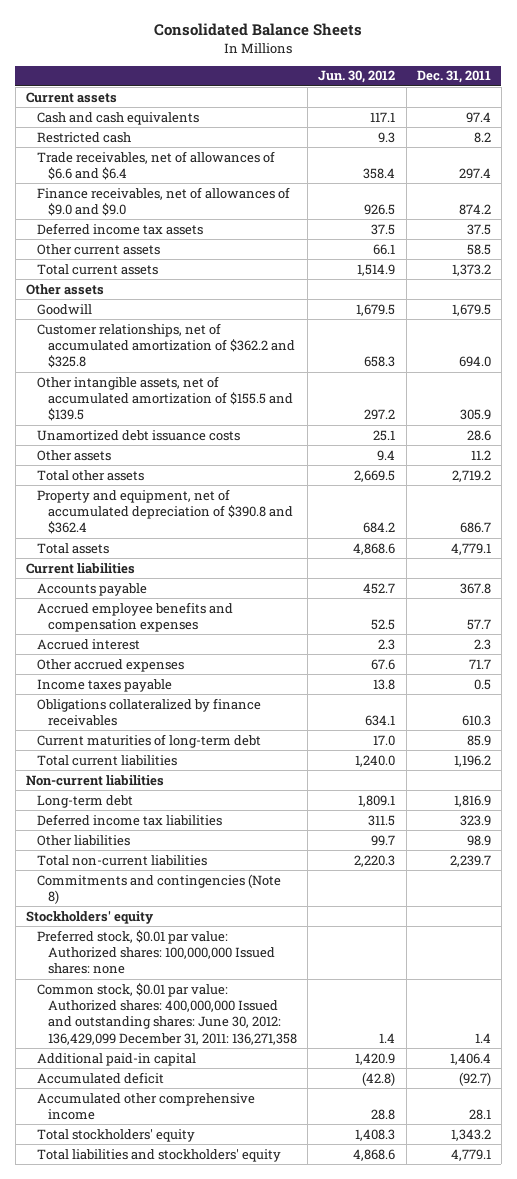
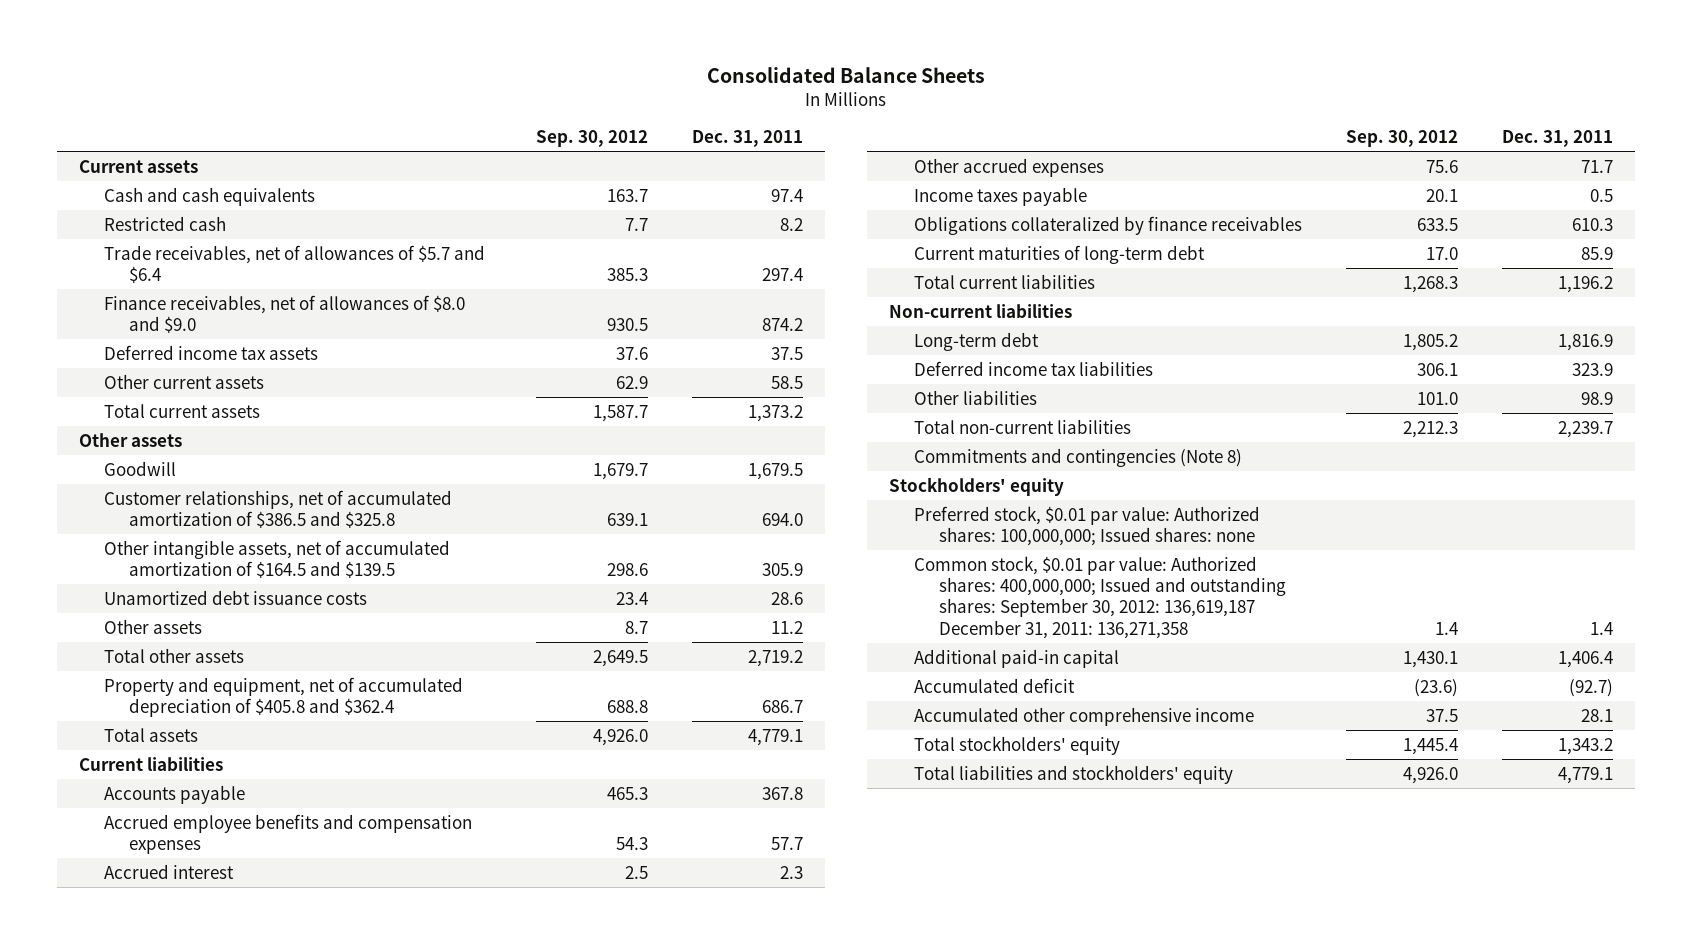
[318,70,396,84] Jun. 30, 2012 -> none
none -> [535,129,648,147] Sep. 30, 2012
[37,150,276,180] Trade receivables, net of allowances of $6.6 and $6.4 -> [103,244,485,283] Trade receivables, net of allowances of $5.7 and $6.4
[37,186,291,216] Finance receivables, net of allowances of $9.0 and $9.0 -> [103,294,465,333] Finance receivables, net of allowances of $8.0 and $9.0
[37,322,296,369] Customer relationships, net of accumulated amortization of $362.2 and $325.8 -> [103,489,452,528] Customer relationships, net of accumulated amortization of $386.5 and $325.8
[37,375,294,422] Other intangible assets, net of accumulated amortization of $155.5 and $139.5 -> [103,539,450,578] Other intangible assets, net of accumulated amortization of $164.5 and $139.5
[37,488,294,535] Property and equipment, net of accumulated depreciation of $390.8 and $362.4 -> [103,676,463,717] Property and equipment, net of accumulated depreciation of $405.8 and $362.4
[37,929,276,975] Preferred stock, $0.01 par value: Authorized shares: 100,000,000 Issued shares: none -> [914,505,1261,546] Preferred stock, $0.01 par value: Authorized shares: 100,000,000; Issued shares: none
[37,982,298,1045] Common stock, $0.01 par value: Authorized shares: 400,000,000 Issued and outstanding shares: June 30, 2012: 136,429,099 December 31, 2011: 136,271,358 -> [914,555,1286,639] Common stock, $0.01 par value: Authorized shares: 400,000,000; Issued and outstanding shares: September 30, 2012: 136,619,187 December 31, 2011: 136,271,358

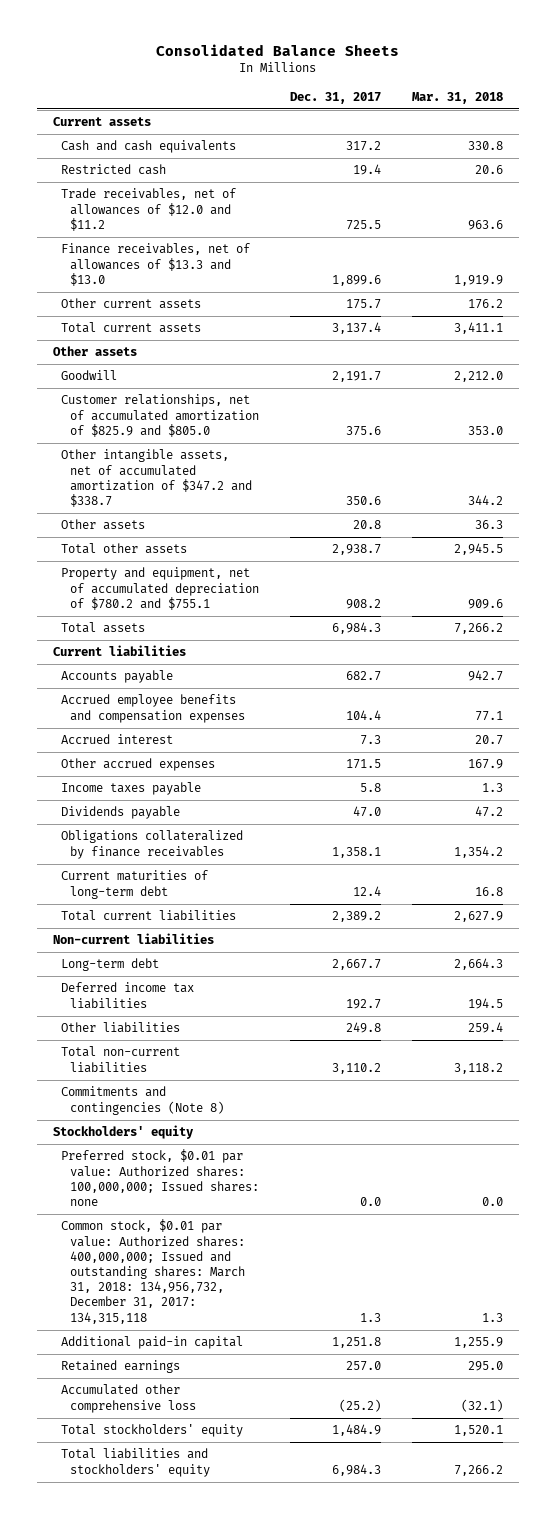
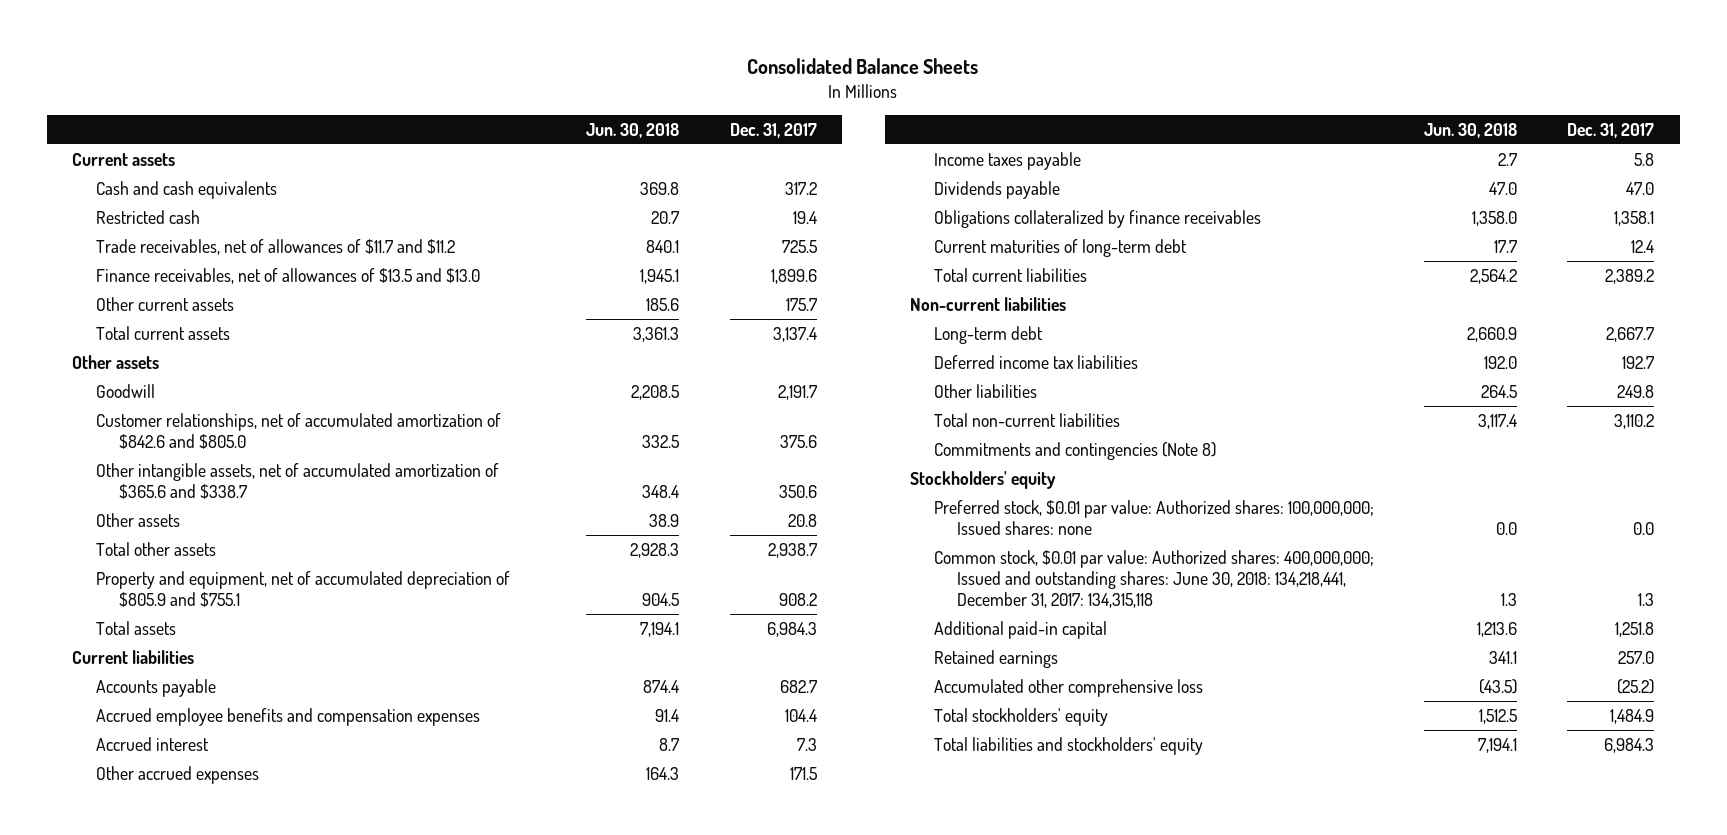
[412,91,504,104] Mar. 31, 2018 -> none
none -> [586,122,680,138] Jun. 30, 2018
[61,188,237,231] Trade receivables, net of allowances of $12.0 and $11.2 -> [95,238,455,255] Trade receivables, net of allowances of $11.7 and $11.2
[61,243,251,286] Finance receivables, net of allowances of $13.3 and $13.0 -> [95,267,480,284] Finance receivables, net of allowances of $13.5 and $13.0
[61,394,260,437] Customer relationships, net of accumulated amortization of $825.9 and $805.0 -> [95,412,501,450] Customer relationships, net of accumulated amortization of $842.6 and $805.0
[61,449,253,508] Other intangible assets, net of accumulated amortization of $347.2 and $338.7 -> [95,462,499,500] Other intangible assets, net of accumulated amortization of $365.6 and $338.7
[61,567,260,610] Property and equipment, net of accumulated depreciation of $780.2 and $755.1 -> [95,570,510,608] Property and equipment, net of accumulated depreciation of $805.9 and $755.1
[61,1219,246,1324] Common stock, $0.01 par value: Authorized shares: 400,000,000; Issued and outstanding shares: March 31, 2018: 134,956,732, December 31, 2017: 134,315,118 -> [933,549,1374,609] Common stock, $0.01 par value: Authorized shares: 400,000,000; Issued and outstanding shares: June 30, 2018: 134,218,441, December 31, 2017: 134,315,118

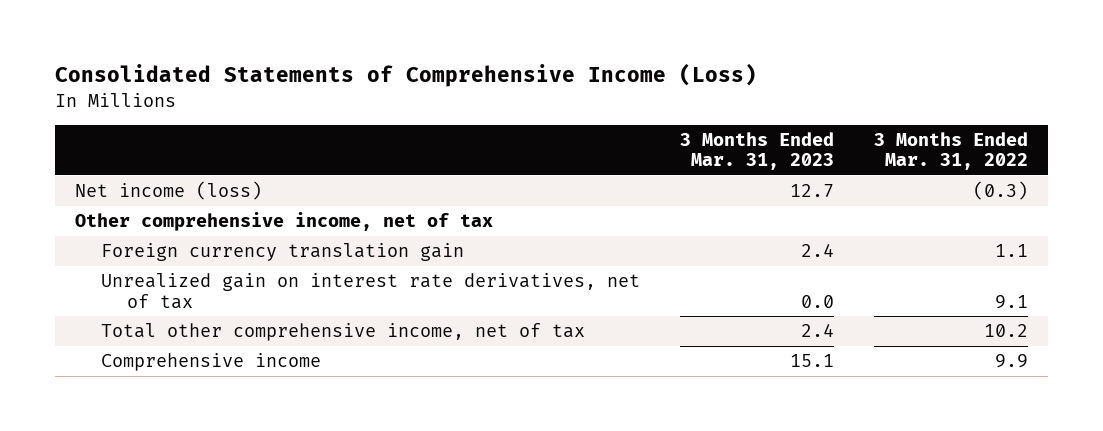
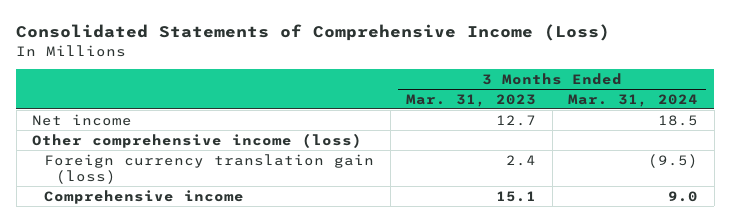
[874,131,1029,171] 3 Months Ended Mar. 31, 2022 -> none
none -> [568,93,699,107] Mar. 31, 2024
[100,273,640,309] Unrealized gain on interest rate derivatives, net of tax -> none
[100,323,585,342] Total other comprehensive income, net of tax -> none
[74,181,262,201] Net income (loss) -> [32,113,133,126] Net income
[74,212,493,232] Other comprehensive income, net of tax -> [32,132,363,148] Other comprehensive income (loss)
[100,243,464,262] Foreign currency translation gain -> [43,153,374,184] Foreign currency translation gain (loss)

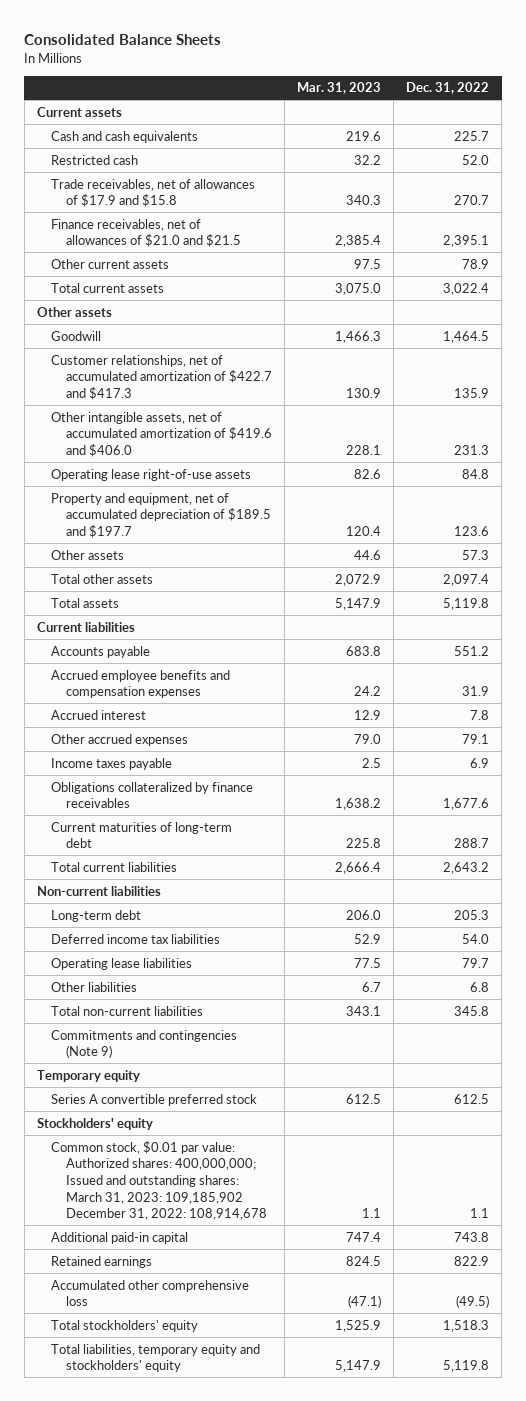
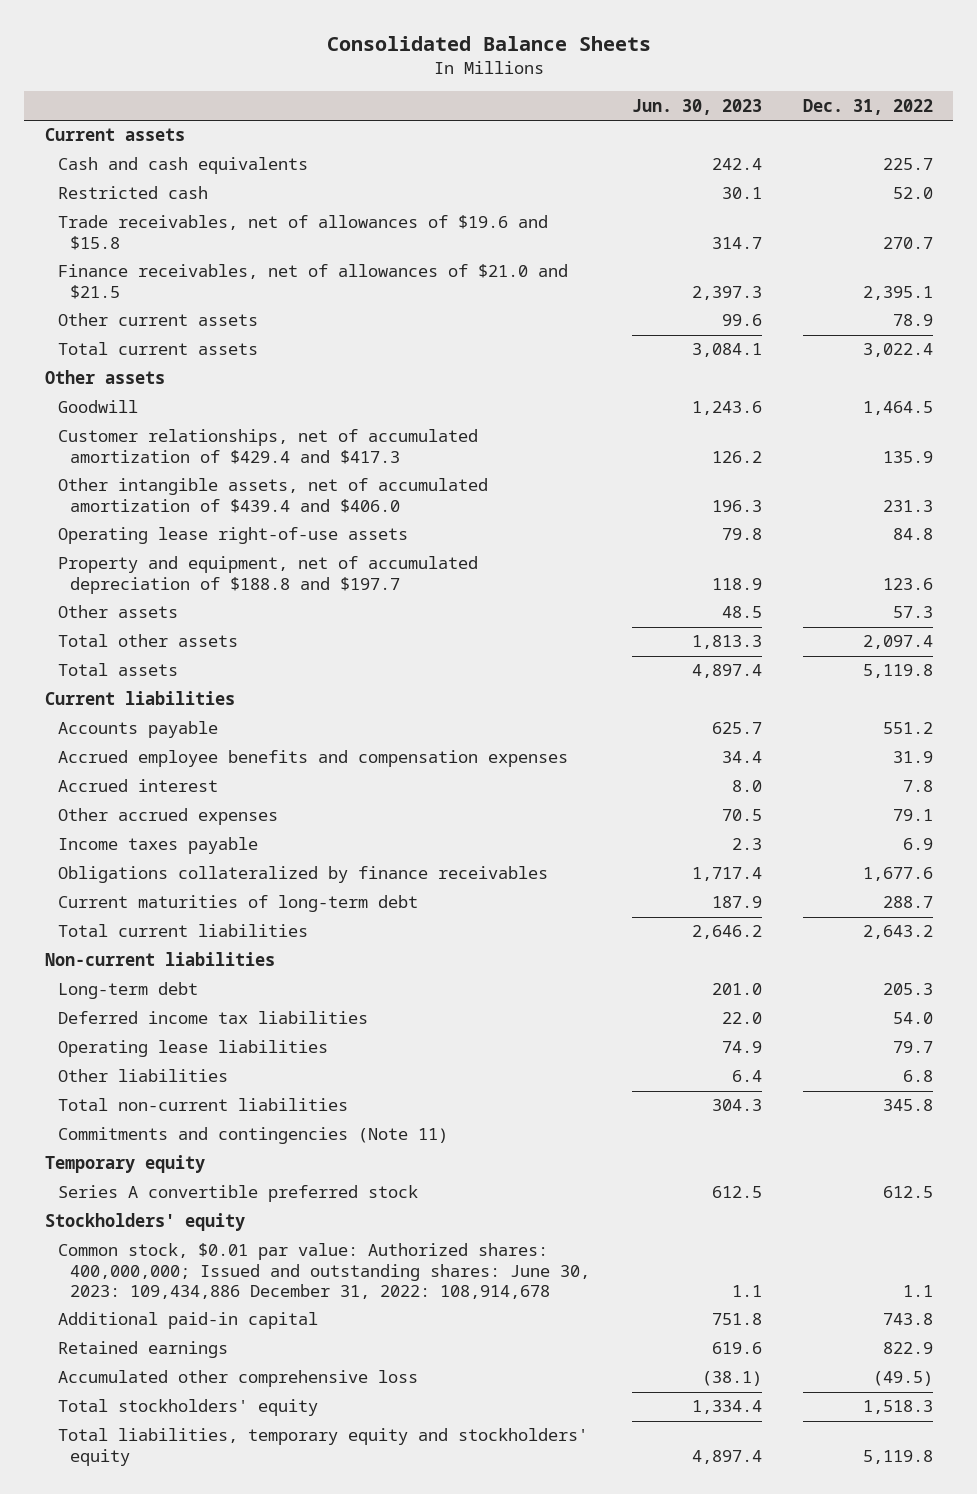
[297,82,382,95] Mar. 31, 2023 -> none
none -> [631,98,762,115] Jun. 30, 2023
[51,178,256,208] Trade receivables, net of allowances of $17.9 and $15.8 -> [57,215,548,250] Trade receivables, net of allowances of $19.6 and $15.8
[51,354,273,400] Customer relationships, net of accumulated amortization of $422.7 and $417.3 -> [57,429,478,464] Customer relationships, net of accumulated amortization of $429.4 and $417.3
[51,411,273,457] Other intangible assets, net of accumulated amortization of $419.6 and $406.0 -> [57,478,488,513] Other intangible assets, net of accumulated amortization of $439.4 and $406.0
[51,492,272,538] Property and equipment, net of accumulated depreciation of $189.5 and $197.7 -> [57,556,478,594] Property and equipment, net of accumulated depreciation of $188.8 and $197.7
[51,1029,238,1059] Commitments and contingencies (Note 9) -> [57,1127,448,1145] Commitments and contingencies (Note 11)
[51,1140,268,1221] Common stock, $0.01 par value: Authorized shares: 400,000,000; Issued and outstanding shares: March 31, 2023: 109,185,902 December 31, 2022: 108,914,678 -> [57,1243,591,1299] Common stock, $0.01 par value: Authorized shares: 400,000,000; Issued and outstanding shares: June 30, 2023: 109,434,886 December 31, 2022: 108,914,678

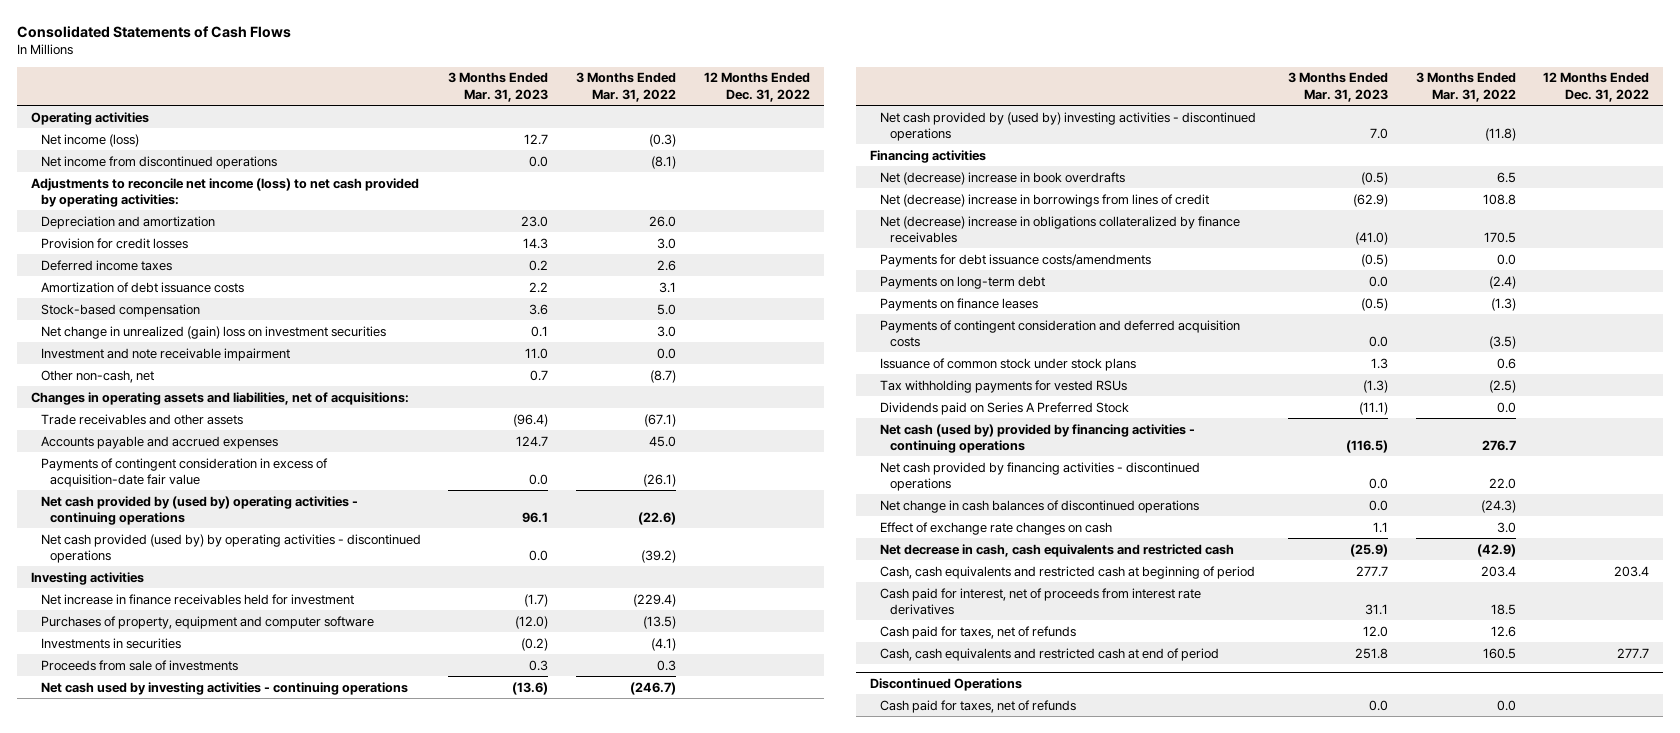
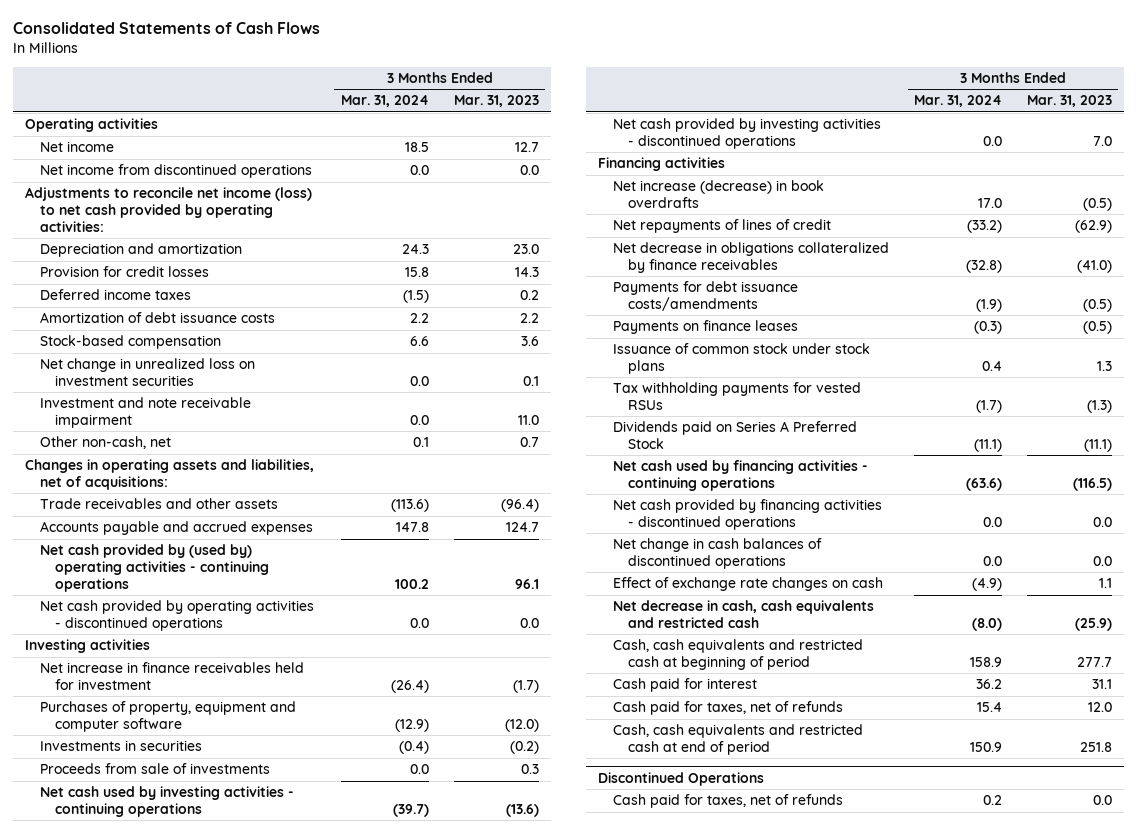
[576,72,677,102] 3 Months Ended Mar. 31, 2022 -> none
[704,72,811,102] 12 Months Ended Dec. 31, 2022 -> none
none -> [340,95,429,108] Mar. 31, 2024
[40,133,139,147] Net income (loss) -> [39,141,114,153] Net income
[40,325,386,339] Net change in unrealized (gain) loss on investment securities -> [39,358,255,386] Net change in unrealized loss on investment securities
[40,457,328,487] Payments of contingent consideration in excess of acquisition-date fair value -> none
[40,533,421,563] Net cash provided (used by) by operating activities - discontinued operations -> [39,600,314,631] Net cash provided by operating activities - discontinued operations
[879,111,1256,141] Net cash provided by (used by) investing activities - discontinued operations -> [612,118,881,149] Net cash provided by investing activities - discontinued operations
[879,171,1125,185] Net (decrease) increase in book overdrafts -> [612,180,824,208] Net increase (decrease) in book overdrafts
[879,193,1209,207] Net (decrease) increase in borrowings from lines of credit -> [612,219,831,234] Net repayments of lines of credit
[879,215,1240,243] Net (decrease) increase in obligations collateralized by finance receivables -> [612,242,889,273] Net decrease in obligations collateralized by finance receivables
[879,275,1045,289] Payments on long-term debt -> none
[879,319,1240,347] Payments of contingent consideration and deferred acquisition costs -> none
[879,423,1195,453] Net cash (used by) provided by financing activities - continuing operations -> [612,460,868,491] Net cash used by financing activities - continuing operations
[879,587,1201,615] Cash paid for interest, net of proceeds from interest rate derivatives -> [612,678,757,693] Cash paid for interest

